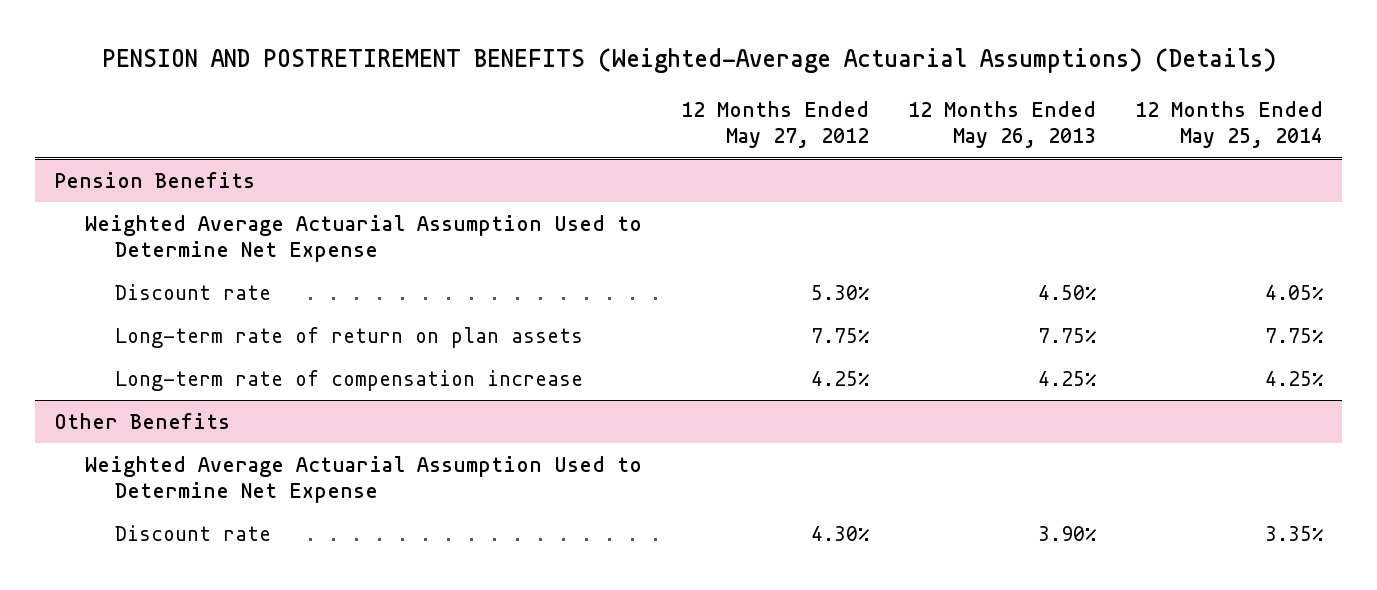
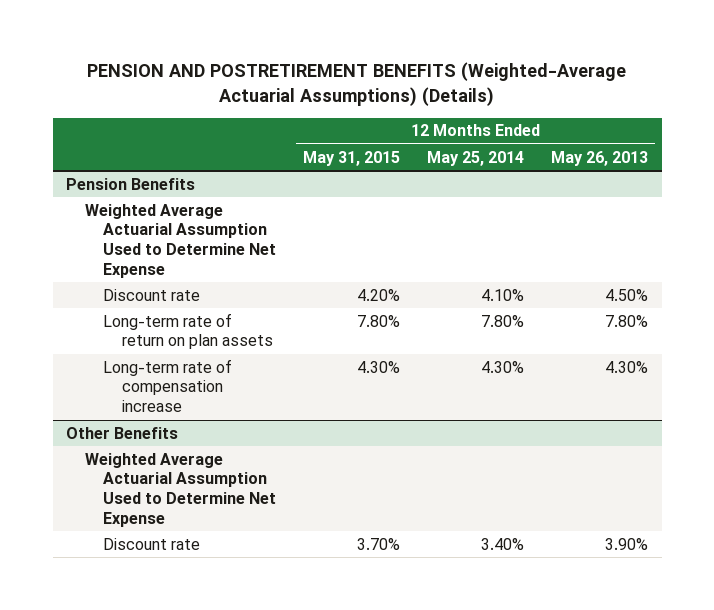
[680,101,869,149] 12 Months Ended May 27, 2012 -> none
none -> [303,150,401,166] May 31, 2015
[1264,284,1324,300] 4.05% -> [481,288,525,301] 4.10%
[1037,327,1097,343] 7.75% -> [605,314,649,327] 7.80%
[1264,327,1324,343] 7.75% -> [481,314,525,327] 7.80%
[1037,370,1097,386] 4.25% -> [605,360,649,373] 4.30%
[1264,370,1324,386] 4.25% -> [481,360,525,373] 4.30%
[1264,525,1324,541] 3.35% -> [481,537,525,550] 3.40%

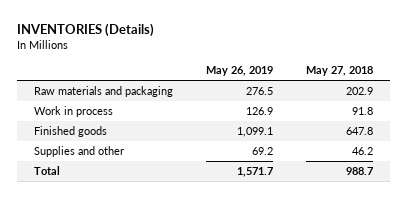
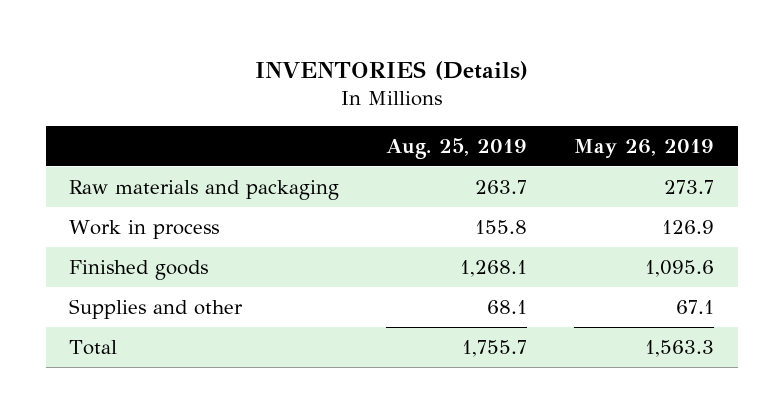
[306,66,374,77] May 27, 2018 -> none
none -> [386,137,528,159] Aug. 25, 2019
[245,86,273,95] 276.5 -> [664,180,715,195] 273.7
[236,126,273,137] 1,099.1 -> [645,260,715,278] 1,095.6
[251,146,273,155] 69.2 -> [676,300,715,315] 67.1
[236,166,273,177] 1,571.7 -> [645,340,715,358] 1,563.3

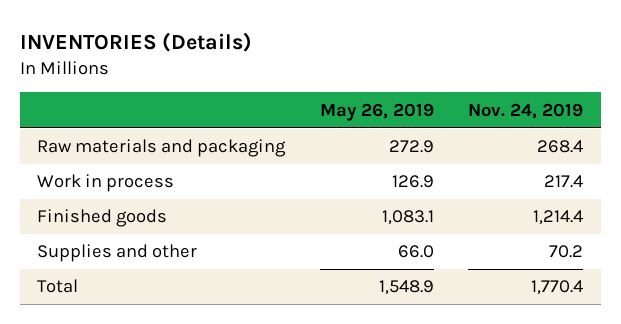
[386,137,528,159] Aug. 25, 2019 -> none
none -> [468,102,584,119] Nov. 24, 2019
[664,180,715,195] 273.7 -> [388,140,434,154] 272.9
[645,260,715,278] 1,095.6 -> [381,210,434,226] 1,083.1
[676,300,715,315] 67.1 -> [397,245,434,259] 66.0
[645,340,715,358] 1,563.3 -> [378,280,434,296] 1,548.9

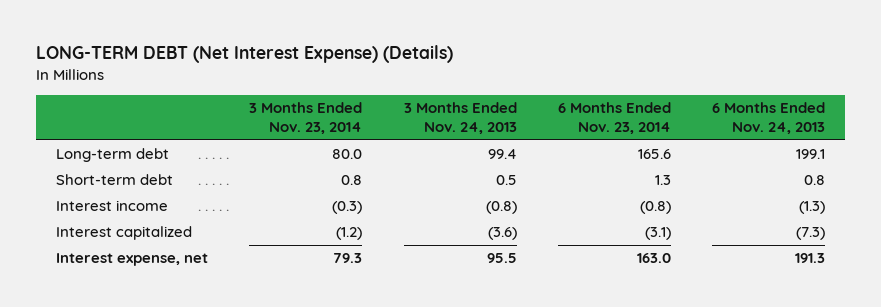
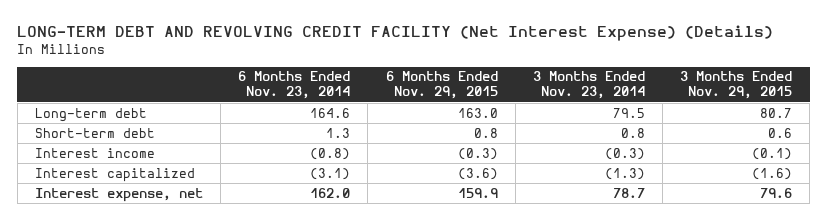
[35,45,453,64] LONG-TERM DEBT (Net Interest Expense) (Details) -> [17,24,774,41] LONG-TERM DEBT AND REVOLVING CREDIT FACILITY (Net Interest Expense) (Details)
[403,102,517,135] 3 Months Ended Nov. 24, 2013 -> none
[711,102,825,135] 6 Months Ended Nov. 24, 2013 -> none
none -> [385,71,498,100] 6 Months Ended Nov. 29, 2015
none -> [680,71,793,100] 3 Months Ended Nov. 29, 2015
[332,149,363,160] 80.0 -> [612,107,645,118] 79.5
[637,149,671,160] 165.6 -> [310,107,351,118] 164.6
[336,227,363,241] (1.2) -> [604,167,645,180] (1.3)
[333,253,363,264] 79.3 -> [612,187,645,198] 78.7
[636,253,671,264] 163.0 -> [310,187,351,198] 162.0

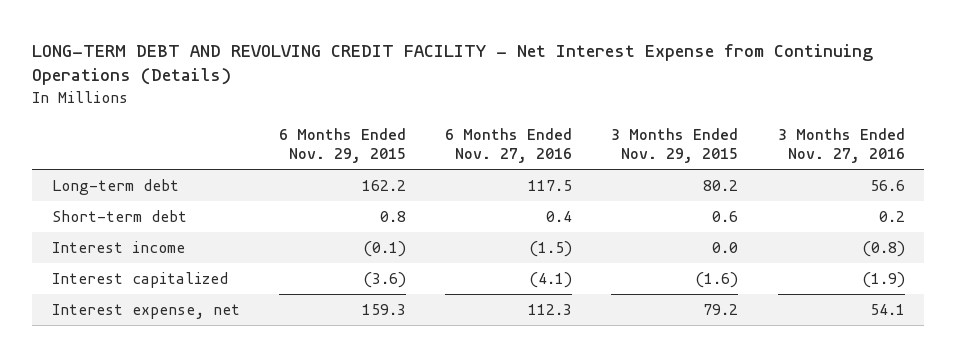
[17,24,774,41] LONG-TERM DEBT AND REVOLVING CREDIT FACILITY (Net Interest Expense) (Details) -> [32,43,874,86] LONG-TERM DEBT AND REVOLVING CREDIT FACILITY - Net Interest Expense from Continuing Operations (Details)
[238,71,351,100] 6 Months Ended Nov. 23, 2014 -> none
[532,71,645,100] 3 Months Ended Nov. 23, 2014 -> none
none -> [445,127,573,163] 6 Months Ended Nov. 27, 2016
none -> [777,127,905,163] 3 Months Ended Nov. 27, 2016
[457,107,498,118] 163.0 -> [361,180,406,192] 162.2
[760,107,793,118] 80.7 -> [703,180,739,192] 80.2
[457,147,498,160] (0.3) -> [362,241,406,258] (0.1)
[752,147,793,160] (0.1) -> [712,242,739,254] 0.0
[457,187,498,198] 159.9 -> [361,304,406,316] 159.3
[760,187,793,198] 79.6 -> [703,304,739,316] 79.2

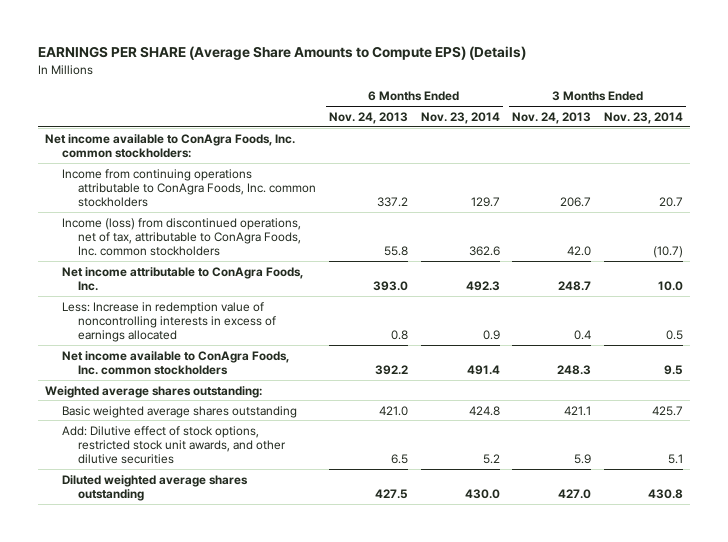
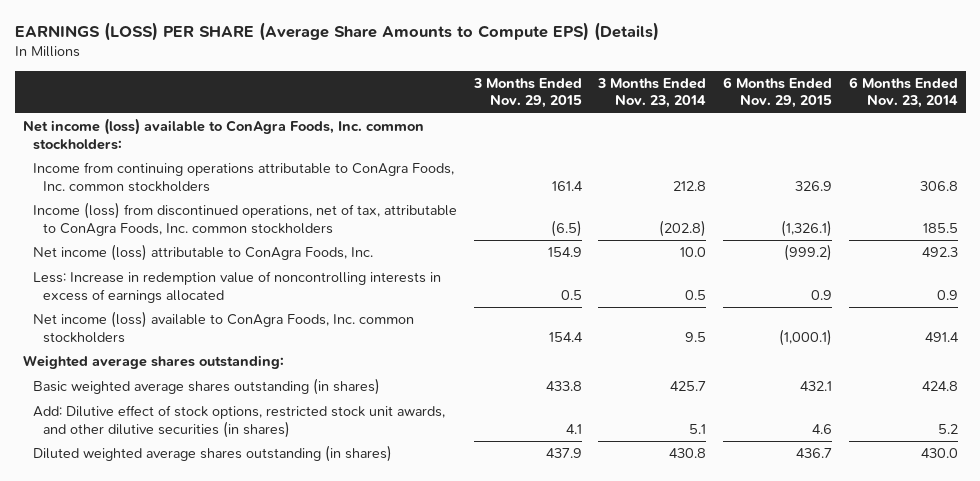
[38,46,527,61] EARNINGS PER SHARE (Average Share Amounts to Compute EPS) (Details) -> [14,21,659,41] EARNINGS (LOSS) PER SHARE (Average Share Amounts to Compute EPS) (Details)
[329,111,409,124] Nov. 24, 2013 -> none
[512,111,592,124] Nov. 24, 2013 -> none
none -> [472,78,582,109] 3 Months Ended Nov. 29, 2015
none -> [722,77,832,109] 6 Months Ended Nov. 29, 2015
[44,133,295,158] Net income available to ConAgra Foods, Inc. common stockholders: -> [22,118,424,150] Net income (loss) available to ConAgra Foods, Inc. common stockholders:
[470,196,500,207] 129.7 -> [919,180,958,191] 306.8
[659,196,684,207] 20.7 -> [673,180,707,191] 212.8
[468,245,500,256] 362.6 -> [922,222,958,233] 185.5
[653,245,684,258] (10.7) -> [659,219,707,237] (202.8)
[61,266,303,291] Net income attributable to ConAgra Foods, Inc. -> [33,244,374,262] Net income (loss) attributable to ConAgra Foods, Inc.
[61,350,289,375] Net income available to ConAgra Foods, Inc. common stockholders -> [33,311,415,343] Net income (loss) available to ConAgra Foods, Inc. common stockholders
[61,405,297,418] Basic weighted average shares outstanding -> [33,378,381,396] Basic weighted average shares outstanding (in shares)
[61,425,287,464] Add: Dilutive effect of stock options, restricted stock unit awards, and other dilutive securities -> [33,405,446,438] Add: Dilutive effect of stock options, restricted stock unit awards, and other dilutive securities (in shares)
[61,474,248,501] Diluted weighted average shares outstanding -> [33,445,393,463] Diluted weighted average shares outstanding (in shares)

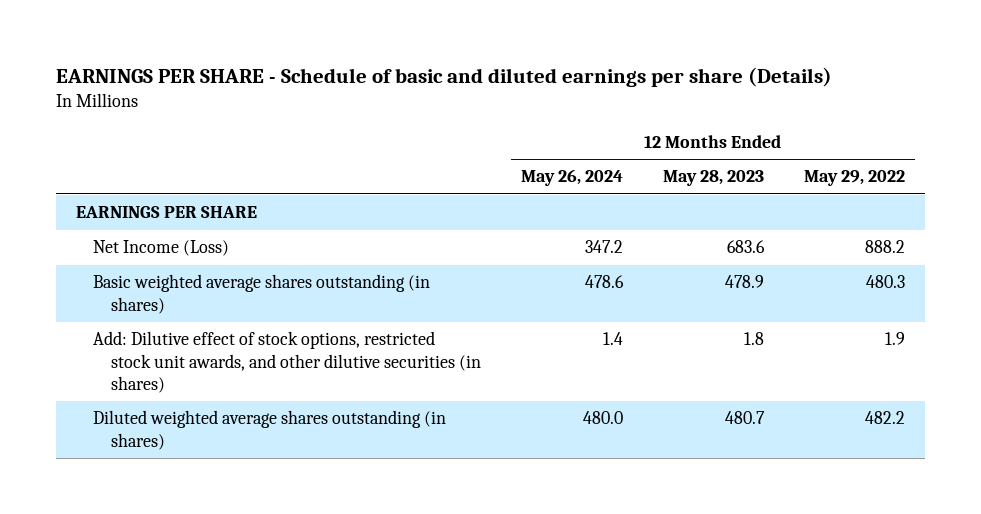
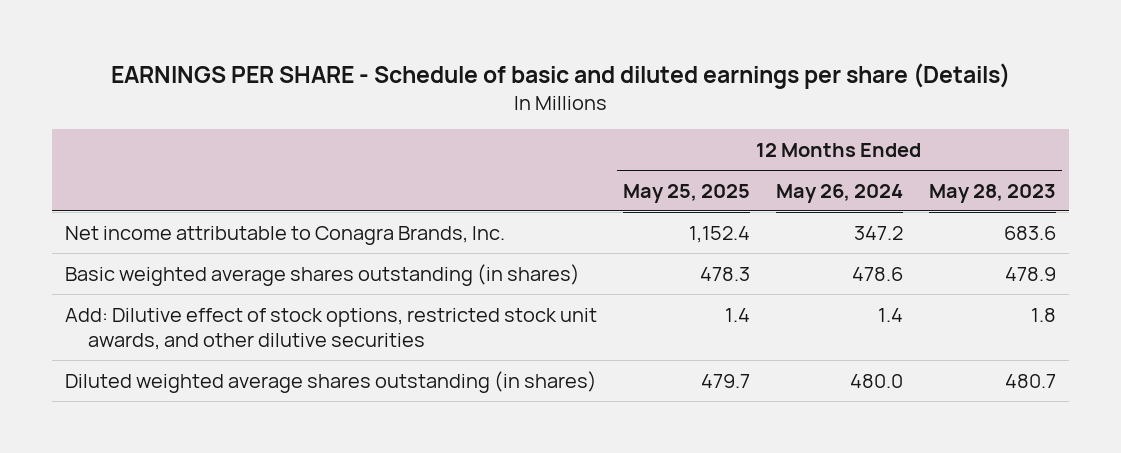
[803,170,905,187] May 29, 2022 -> none
none -> [623,183,751,203] May 25, 2025
[75,206,257,219] EARNINGS PER SHARE -> none
[93,240,230,257] Net Income (Loss) -> [65,225,506,245] Net income attributable to Conagra Brands, Inc.
[93,331,481,394] Add: Dilutive effect of stock options, restricted stock unit awards, and other dilutive securities (in shares) -> [65,307,598,351] Add: Dilutive effect of stock options, restricted stock unit awards, and other dilutive securities

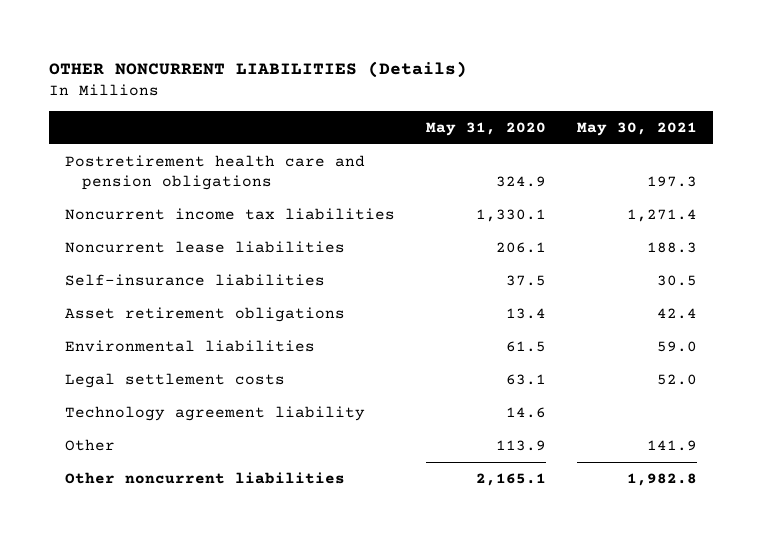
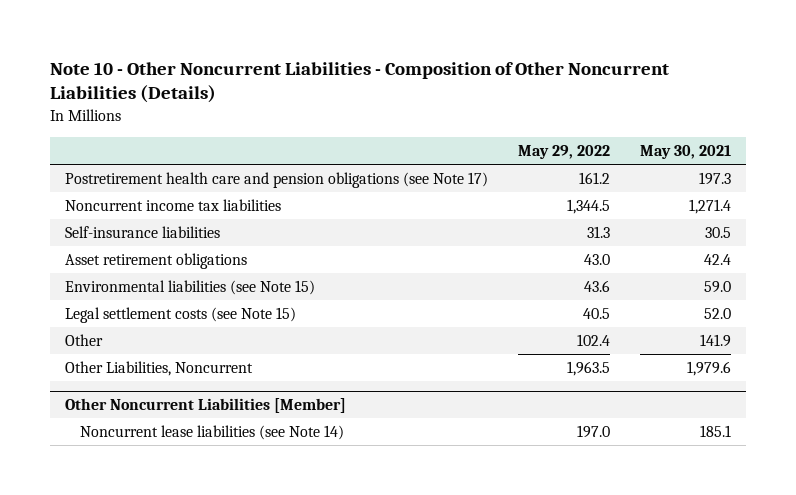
[49,61,468,79] OTHER NONCURRENT LIABILITIES (Details) -> [49,61,669,104] Note 10 - Other Noncurrent Liabilities - Composition of Other Noncurrent Liabilities (Details)
[426,122,547,137] May 31, 2020 -> none
none -> [517,144,610,159] May 29, 2022
[65,154,366,191] Postretirement health care and pension obligations -> [64,172,488,189] Postretirement health care and pension obligations (see Note 17)
[65,240,346,253] Noncurrent lease liabilities -> none
[65,405,366,421] Technology agreement liability -> none
[65,339,316,352] Environmental liabilities -> [64,280,315,296] Environmental liabilities (see Note 15)
[65,372,286,388] Legal settlement costs -> [64,307,296,324] Legal settlement costs (see Note 15)
[65,471,346,484] Other noncurrent liabilities -> [64,361,253,377] Other Liabilities, Noncurrent
[627,472,698,486] 1,982.8 -> [686,361,731,377] 1,979.6
none -> [64,398,346,414] Other Noncurrent Liabilities [Member]
none -> [79,425,344,441] Noncurrent lease liabilities (see Note 14)

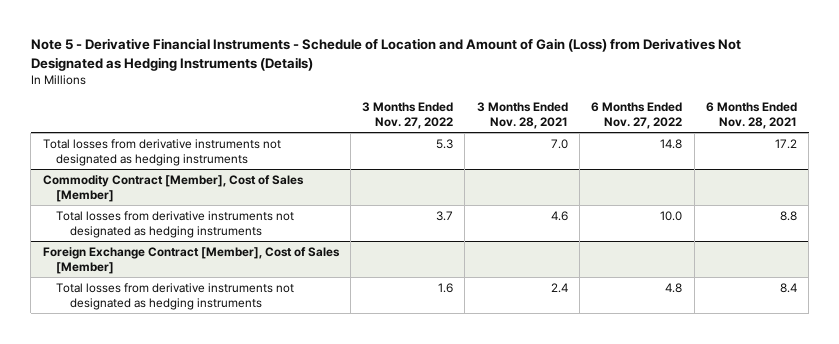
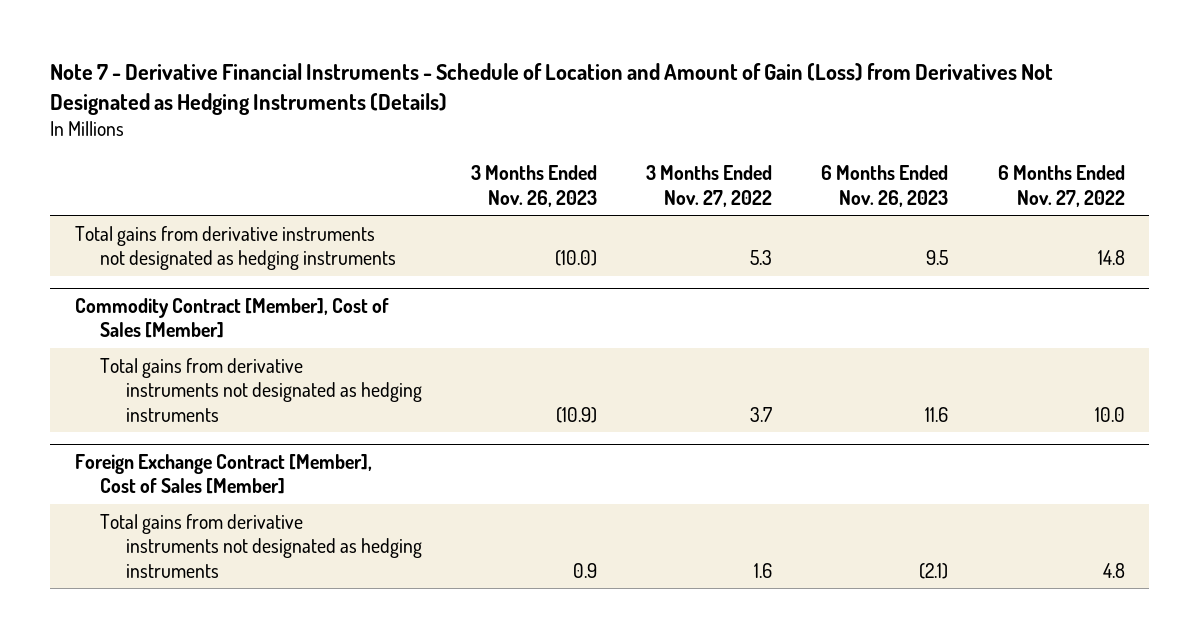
[30,38,741,71] Note 5 - Derivative Financial Instruments - Schedule of Location and Amount of Gain (Loss) from Derivatives Not Designated as Hedging Instruments (Details) -> [50,63,1054,116] Note 7 - Derivative Financial Instruments - Schedule of Location and Amount of Gain (Loss) from Derivatives Not Designated as Hedging Instruments (Details)
[476,101,568,129] 3 Months Ended Nov. 28, 2021 -> none
[705,101,797,129] 6 Months Ended Nov. 28, 2021 -> none
none -> [471,165,598,207] 3 Months Ended Nov. 26, 2023
none -> [821,165,949,207] 6 Months Ended Nov. 26, 2023
[42,138,281,167] Total losses from derivative instruments not designated as hedging instruments -> [74,225,397,271] Total gains from derivative instruments not designated as hedging instruments
[56,210,295,239] Total losses from derivative instruments not designated as hedging instruments -> [100,357,422,422] Total gains from derivative instruments not designated as hedging instruments
[56,282,295,311] Total losses from derivative instruments not designated as hedging instruments -> [100,513,422,578] Total gains from derivative instruments not designated as hedging instruments

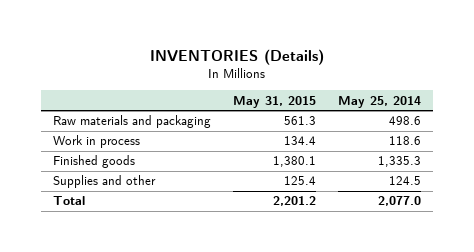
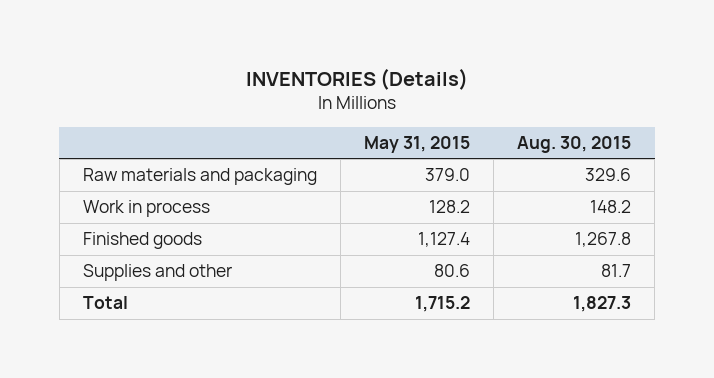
[338,95,422,108] May 25, 2014 -> none
none -> [516,135,631,153] Aug. 30, 2015
[284,116,317,126] 561.3 -> [424,168,470,182] 379.0
[284,136,317,146] 134.4 -> [428,200,470,214] 128.2
[273,156,317,168] 1,380.1 -> [417,232,470,248] 1,127.4
[284,176,317,186] 125.4 -> [433,264,470,278] 80.6
[273,196,317,207] 2,201.2 -> [414,296,470,313] 1,715.2

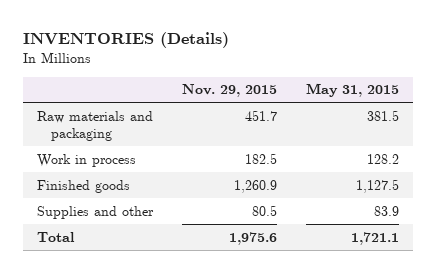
[516,135,631,153] Aug. 30, 2015 -> none
none -> [181,84,277,98] Nov. 29, 2015
[424,168,470,182] 379.0 -> [366,109,399,121] 381.5
[417,232,470,248] 1,127.4 -> [355,178,399,193] 1,127.5
[433,264,470,278] 80.6 -> [373,205,399,216] 83.9
[414,296,470,313] 1,715.2 -> [350,231,399,245] 1,721.1

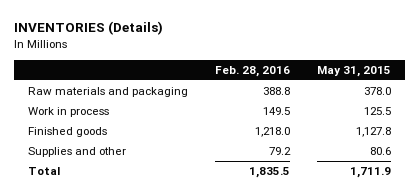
[181,84,277,98] Nov. 29, 2015 -> none
none -> [214,65,290,77] Feb. 28, 2016
[366,109,399,121] 381.5 -> [363,87,391,96] 378.0
[366,153,399,164] 128.2 -> [363,107,391,116] 125.5
[355,178,399,193] 1,127.5 -> [355,127,391,138] 1,127.8
[373,205,399,216] 83.9 -> [369,147,391,156] 80.6
[350,231,399,245] 1,721.1 -> [349,167,391,179] 1,711.9

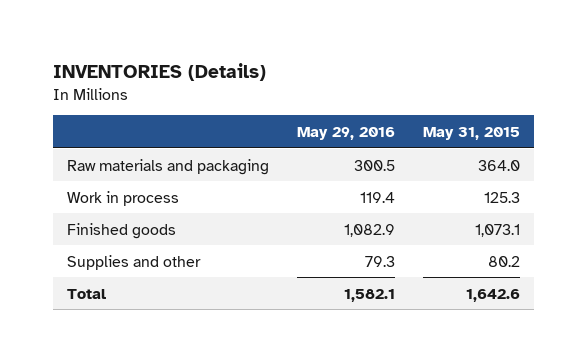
[214,65,290,77] Feb. 28, 2016 -> none
none -> [297,127,396,141] May 29, 2016
[363,87,391,96] 378.0 -> [478,159,521,171] 364.0
[363,107,391,116] 125.5 -> [484,191,521,203] 125.3
[355,127,391,138] 1,127.8 -> [475,223,521,237] 1,073.1
[369,147,391,156] 80.6 -> [488,255,521,267] 80.2
[349,167,391,179] 1,711.9 -> [466,288,521,302] 1,642.6

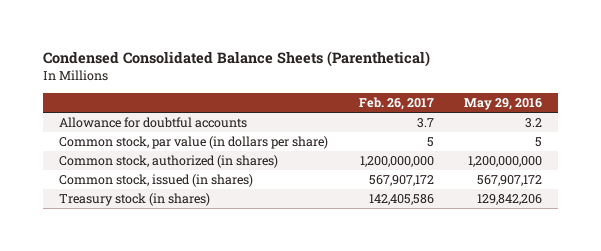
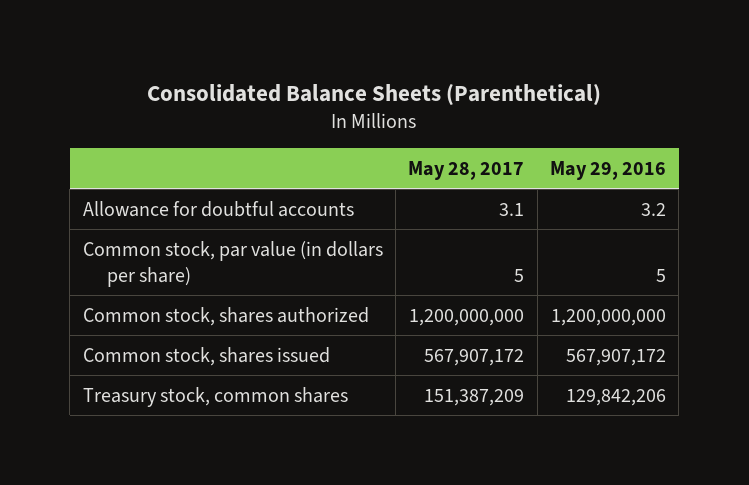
[43,51,431,68] Condensed Consolidated Balance Sheets (Parenthetical) -> [147,83,602,106] Consolidated Balance Sheets (Parenthetical)
[358,97,434,111] Feb. 26, 2017 -> none
none -> [408,160,525,180] May 28, 2017
[58,155,278,169] Common stock, authorized (in shares) -> [82,306,369,326] Common stock, shares authorized
[58,174,253,188] Common stock, issued (in shares) -> [82,346,330,366] Common stock, shares issued
[58,193,210,207] Treasury stock (in shares) -> [82,386,348,407] Treasury stock, common shares

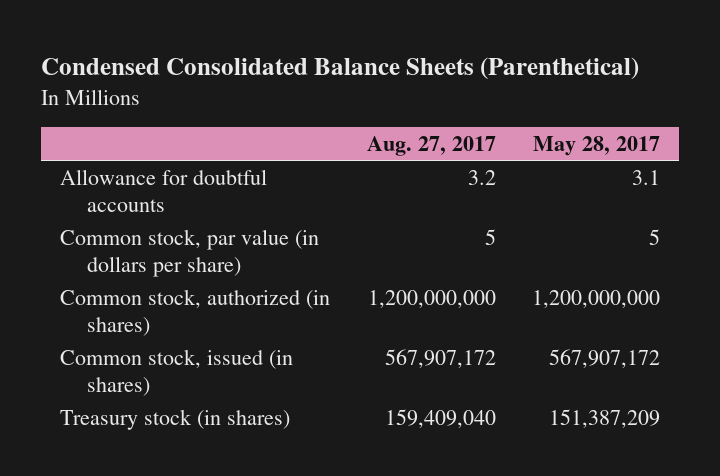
[147,83,602,106] Consolidated Balance Sheets (Parenthetical) -> [41,57,640,81] Condensed Consolidated Balance Sheets (Parenthetical)
[549,160,666,180] May 29, 2016 -> none
none -> [366,135,496,156] Aug. 27, 2017
[82,306,369,326] Common stock, shares authorized -> [59,289,330,336] Common stock, authorized (in shares)
[82,346,330,366] Common stock, shares issued -> [59,349,293,396] Common stock, issued (in shares)
[82,386,348,407] Treasury stock, common shares -> [59,409,290,431] Treasury stock (in shares)

